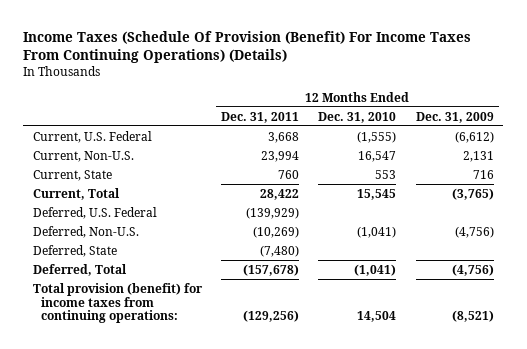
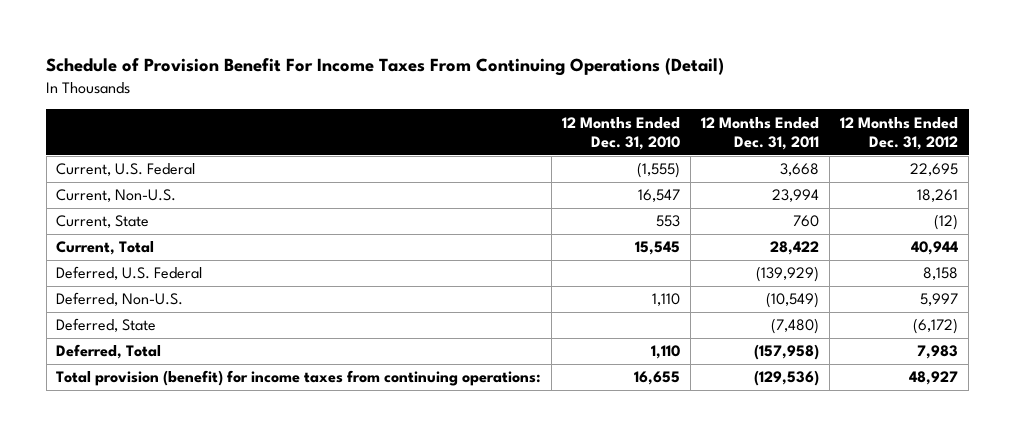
[23,30,472,64] Income Taxes (Schedule Of Provision (Benefit) For Income Taxes From Continuing Operations) (Details) -> [46,58,725,77] Schedule of Provision Benefit For Income Taxes From Continuing Operations (Detail)
[415,111,494,123] Dec. 31, 2009 -> none
none -> [840,116,959,150] 12 Months Ended Dec. 31, 2012
[253,225,300,238] (10,269) -> [766,292,820,309] (10,549)
[357,225,397,238] (1,041) -> [652,293,681,307] 1,110
[243,263,300,276] (157,678) -> [754,344,820,361] (157,958)
[354,263,397,276] (1,041) -> [651,345,681,360] 1,110
[243,310,300,323] (129,256) -> [754,370,820,387] (129,536)
[357,311,397,323] 14,504 -> [634,371,681,386] 16,655

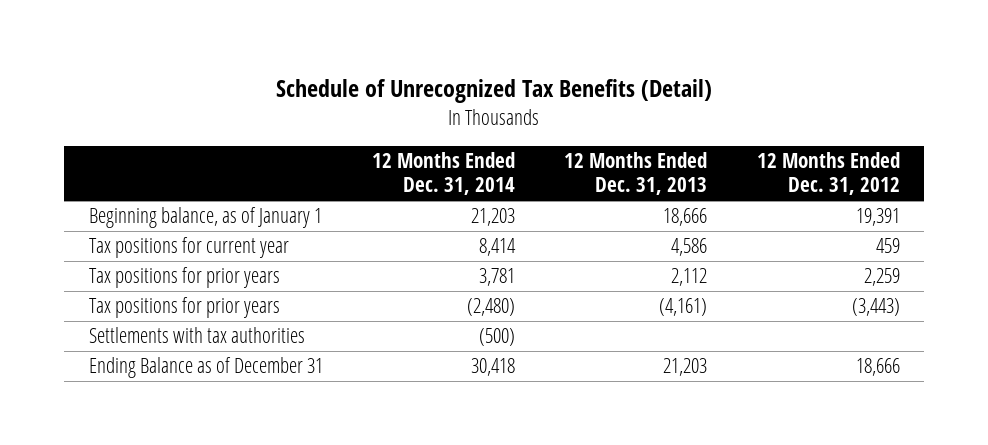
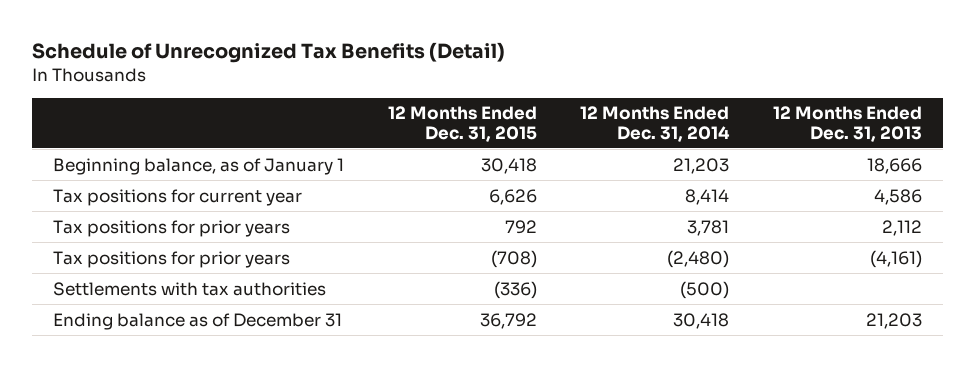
[756,152,900,196] 12 Months Ended Dec. 31, 2012 -> none
none -> [387,106,537,142] 12 Months Ended Dec. 31, 2015
[88,357,323,379] Ending Balance as of December 31 -> [53,312,343,330] Ending balance as of December 31

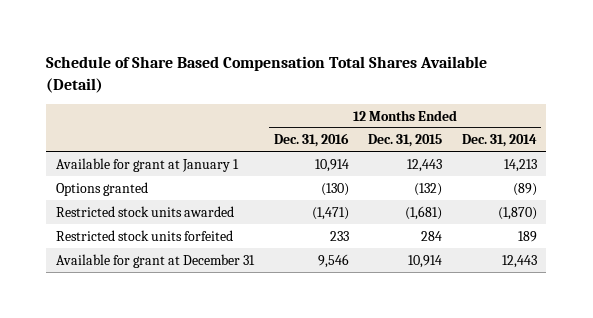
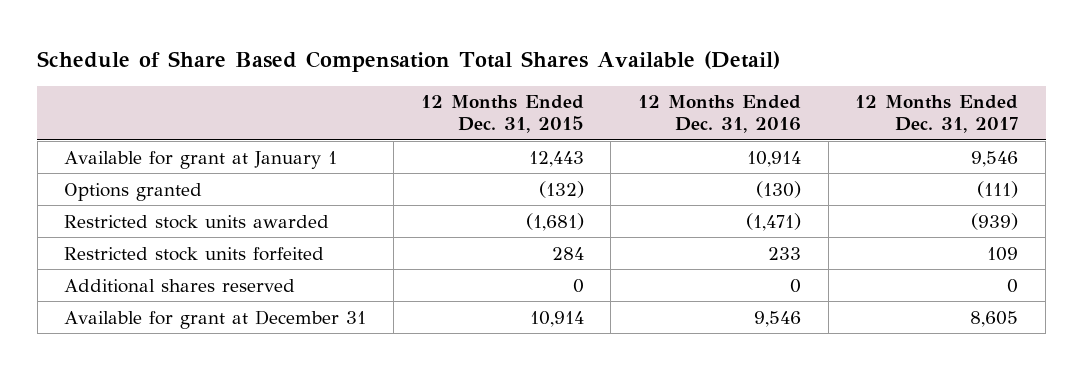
[461,134,537,148] Dec. 31, 2014 -> none
none -> [855,95,1019,134] 12 Months Ended Dec. 31, 2017
none -> [64,278,296,293] Additional shares reserved

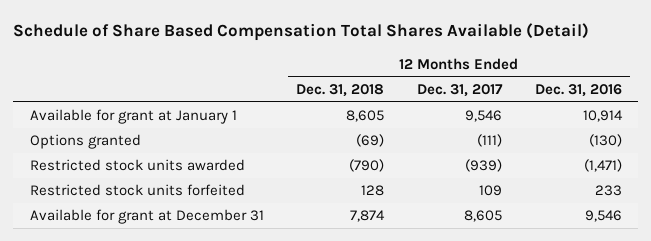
[420,95,584,134] 12 Months Ended Dec. 31, 2015 -> none
none -> [296,83,385,97] Dec. 31, 2018
[64,278,296,293] Additional shares reserved -> none

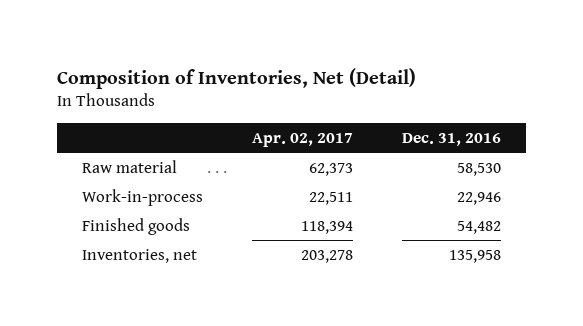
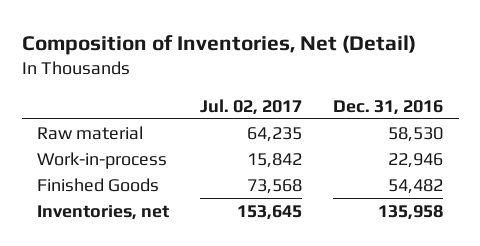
[252,132,354,147] Apr. 02, 2017 -> none
none -> [200,98,303,115] Jul. 02, 2017
[81,217,190,235] Finished goods -> [37,178,160,193] Finished Goods

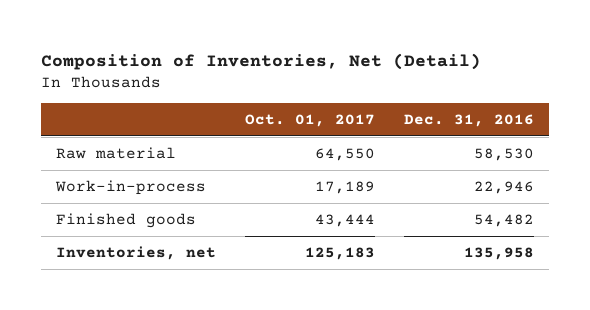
[200,98,303,115] Jul. 02, 2017 -> none
none -> [245,114,376,128] Oct. 01, 2017
[37,178,160,193] Finished Goods -> [55,212,196,228] Finished goods

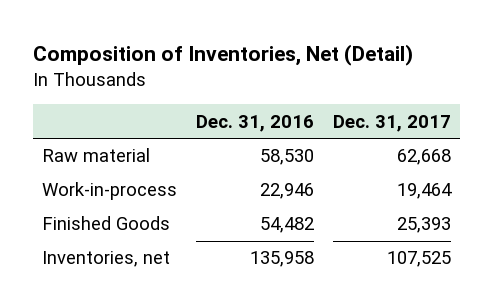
[245,114,376,128] Oct. 01, 2017 -> none
none -> [332,114,451,132] Dec. 31, 2017
[55,212,196,228] Finished goods -> [42,216,171,231] Finished Goods

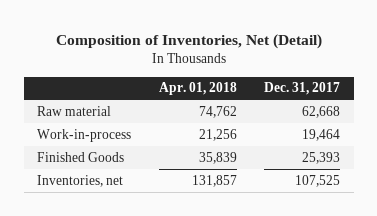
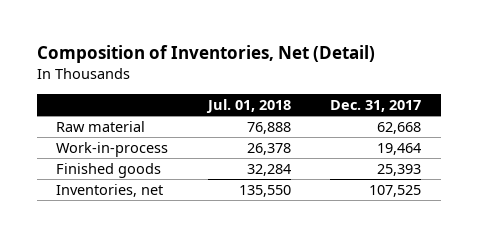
[158,82,237,96] Apr. 01, 2018 -> none
none -> [205,98,291,113] Jul. 01, 2018
[37,151,125,162] Finished Goods -> [56,162,162,178] Finished goods

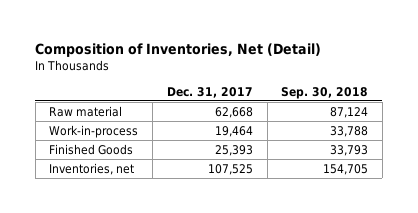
[205,98,291,113] Jul. 01, 2018 -> none
none -> [281,86,369,99] Sep. 30, 2018
[56,162,162,178] Finished goods -> [49,143,134,155] Finished Goods

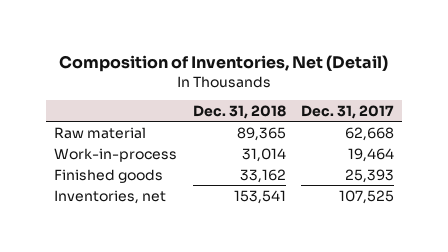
[281,86,369,99] Sep. 30, 2018 -> none
none -> [192,104,286,119] Dec. 31, 2018
[49,143,134,155] Finished Goods -> [54,168,164,183] Finished goods

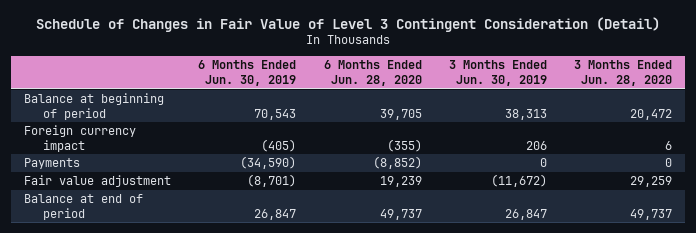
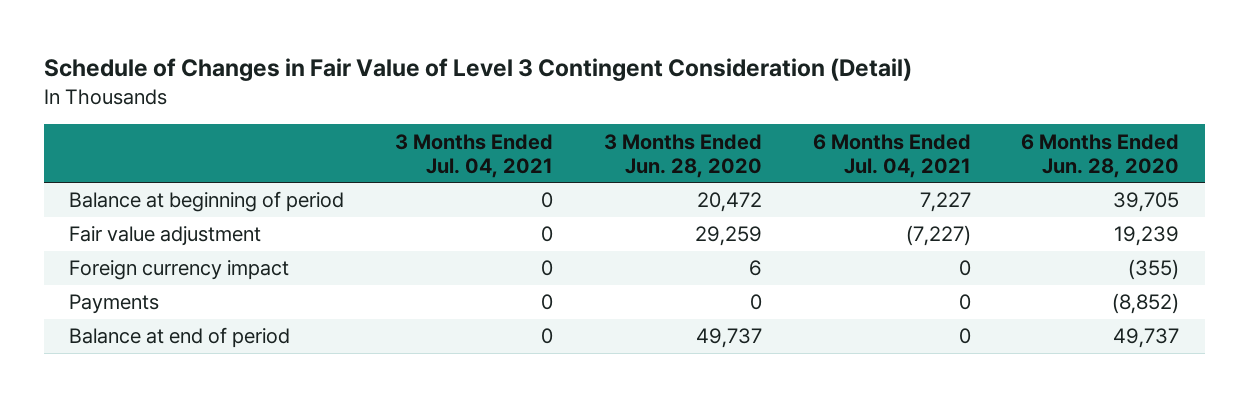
[198,60,297,86] 6 Months Ended Jun. 30, 2019 -> none
[448,60,547,86] 3 Months Ended Jun. 30, 2019 -> none
none -> [395,133,554,178] 3 Months Ended Jul. 04, 2021
none -> [812,133,971,178] 6 Months Ended Jul. 04, 2021
[24,175,172,188] Fair value adjustment -> [69,226,262,247] Fair value adjustment

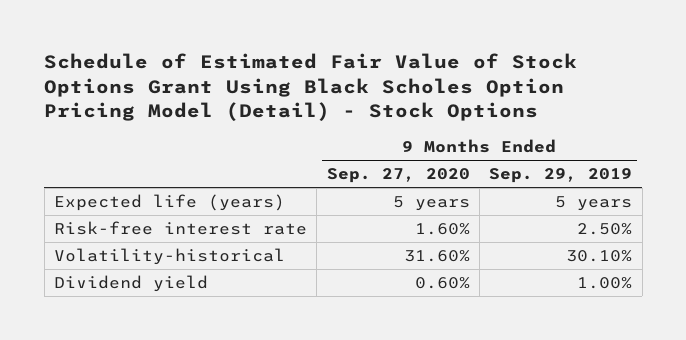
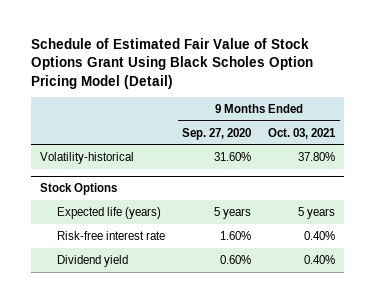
[44,53,578,122] Schedule of Estimated Fair Value of Stock Options Grant Using Black Scholes Option Pricing Model (Detail) - Stock Options -> [31,38,314,89] Schedule of Estimated Fair Value of Stock Options Grant Using Black Scholes Option Pricing Model (Detail)
[489,168,633,184] Sep. 29, 2019 -> none
none -> [268,127,337,139] Oct. 03, 2021
[53,248,285,266] Volatility-historical -> [39,151,134,164] Volatility-historical
none -> [39,183,117,196] Stock Options

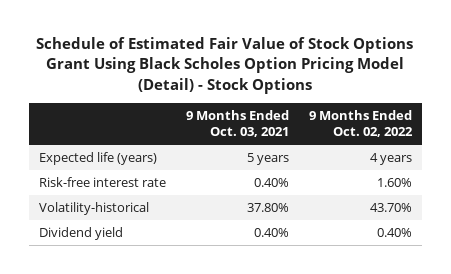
[31,38,314,89] Schedule of Estimated Fair Value of Stock Options Grant Using Black Scholes Option Pricing Model (Detail) -> [36,36,414,94] Schedule of Estimated Fair Value of Stock Options Grant Using Black Scholes Option Pricing Model (Detail) - Stock Options
[182,127,252,140] Sep. 27, 2020 -> none
none -> [308,109,413,138] 9 Months Ended Oct. 02, 2022
[39,183,117,196] Stock Options -> none
[39,151,134,164] Volatility-historical -> [38,202,149,216] Volatility-historical

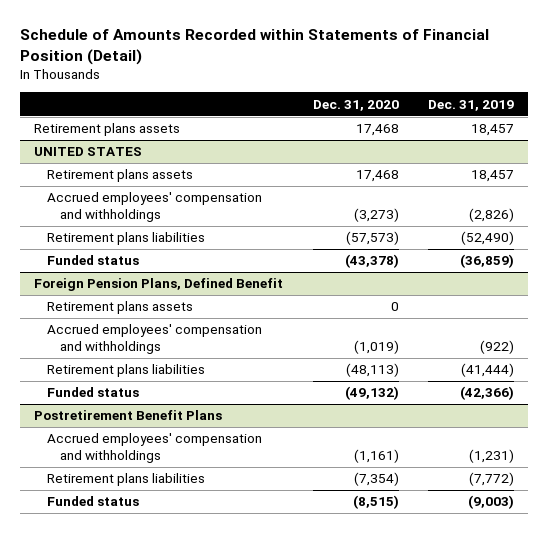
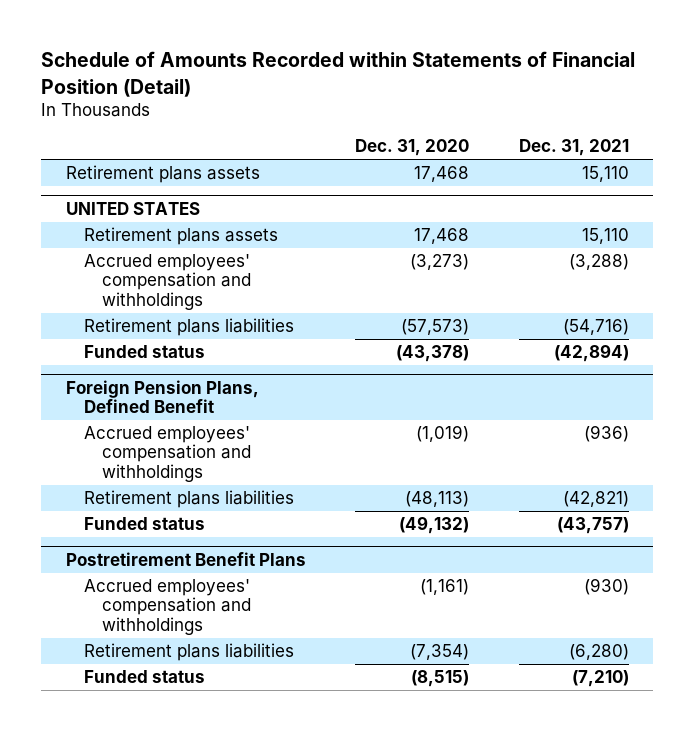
[427,99,514,111] Dec. 31, 2019 -> none
none -> [518,139,629,157] Dec. 31, 2021
[47,301,194,315] Retirement plans assets -> none

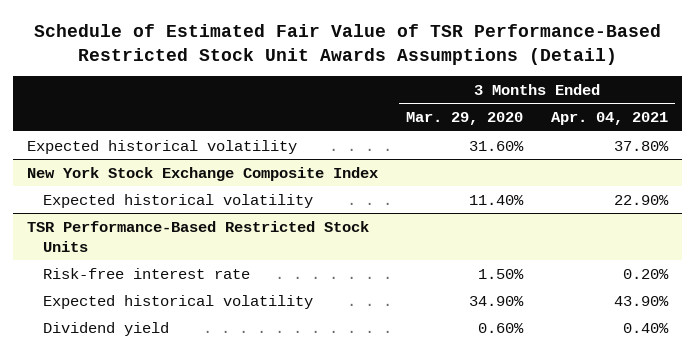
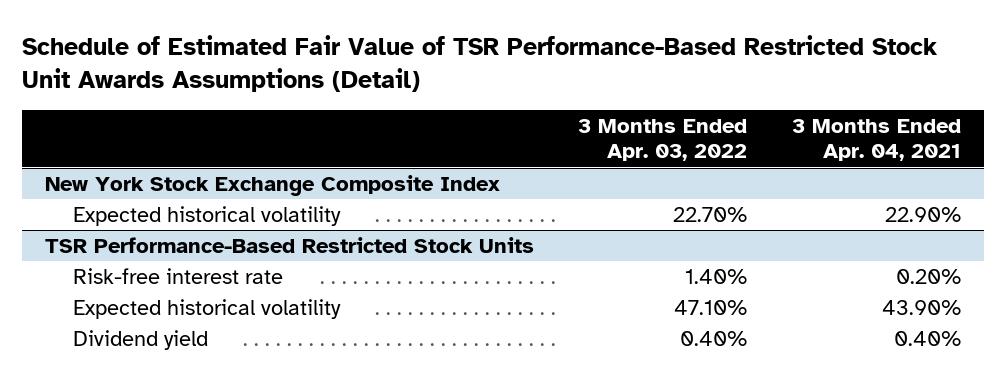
[406,112,524,126] Mar. 29, 2020 -> none
none -> [578,118,748,162] 3 Months Ended Apr. 03, 2022
[26,139,297,154] Expected historical volatility -> none

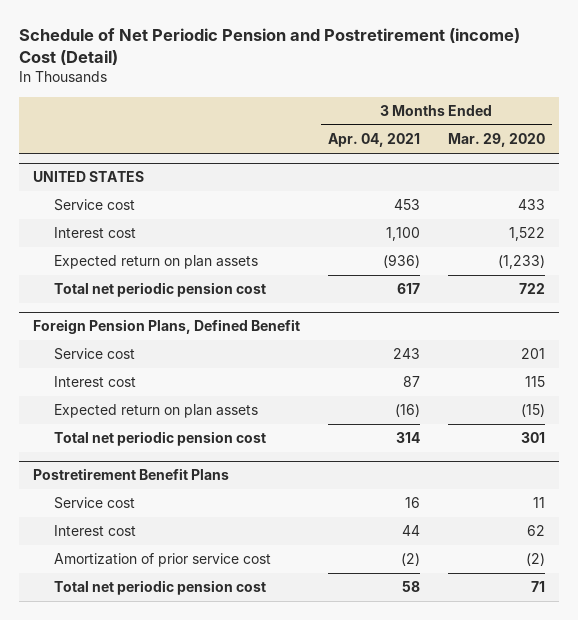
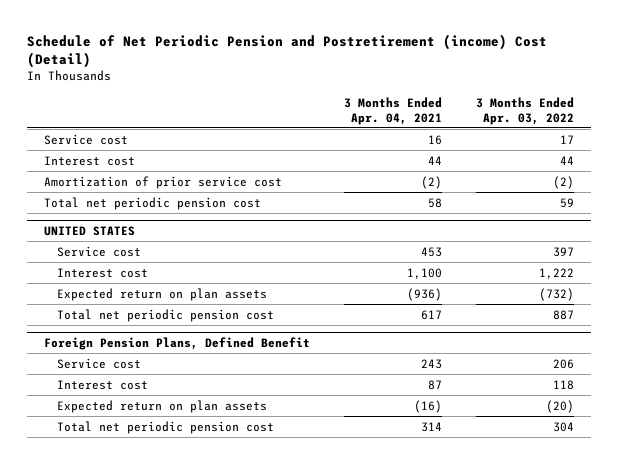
[447,133,545,148] Mar. 29, 2020 -> none
none -> [475,96,574,125] 3 Months Ended Apr. 03, 2022
none -> [44,133,129,145] Service cost
none -> [44,155,136,166] Interest cost
none -> [44,175,283,189] Amortization of prior service cost
none -> [44,196,262,210] Total net periodic pension cost
[32,468,229,481] Postretirement Benefit Plans -> none
[54,497,136,510] Service cost -> none
[54,525,137,537] Interest cost -> none
[54,553,272,568] Amortization of prior service cost -> none
[54,580,267,596] Total net periodic pension cost -> none

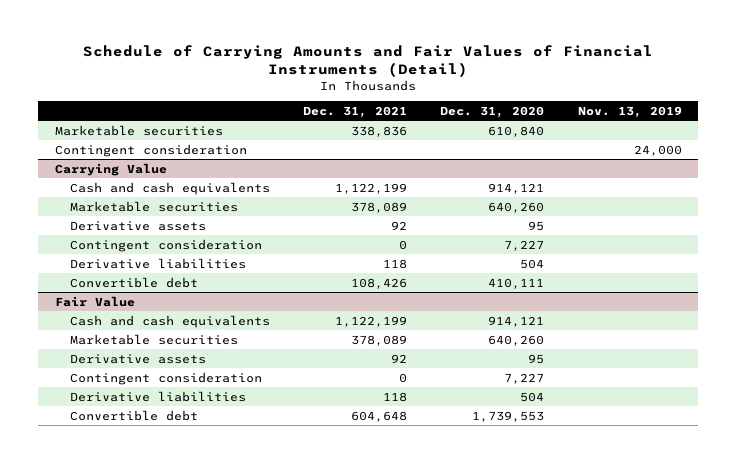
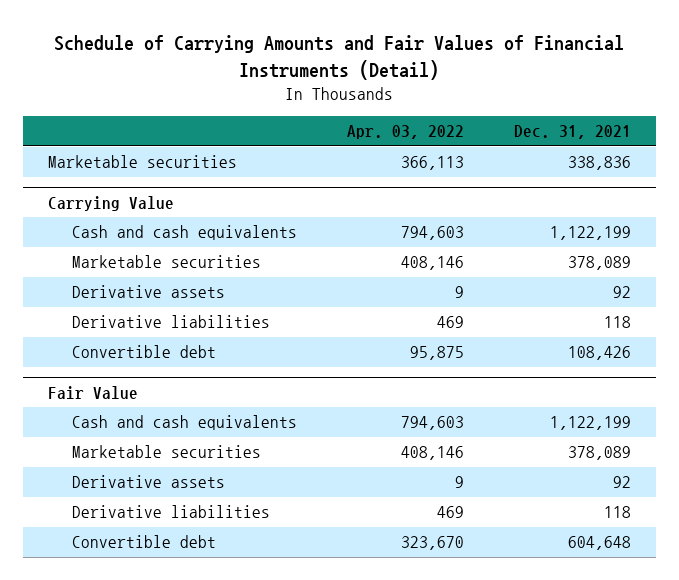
[440,105,545,118] Dec. 31, 2020 -> none
[577,105,682,118] Nov. 13, 2019 -> none
none -> [346,125,464,140] Apr. 03, 2022
[55,143,248,157] Contingent consideration -> none
[69,238,262,252] Contingent consideration -> none
[69,371,262,385] Contingent consideration -> none

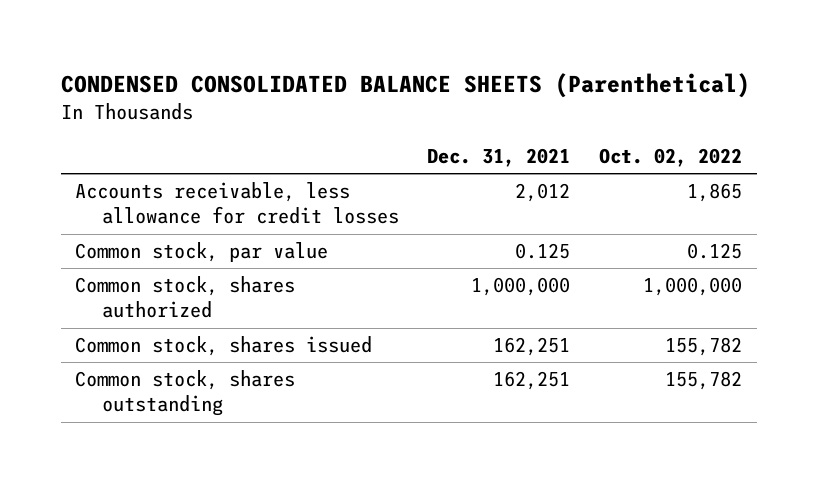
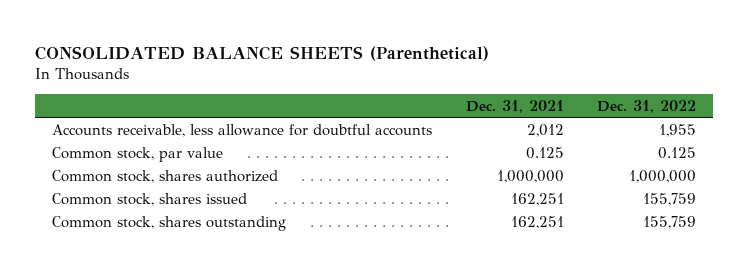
[60,72,750,98] CONDENSED CONSOLIDATED BALANCE SHEETS (Parenthetical) -> [35,45,490,61] CONSOLIDATED BALANCE SHEETS (Parenthetical)
[599,147,743,167] Oct. 02, 2022 -> none
none -> [597,99,697,113] Dec. 31, 2022
[75,182,399,225] Accounts receivable, less allowance for credit losses -> [52,123,433,137] Accounts receivable, less allowance for doubtful accounts

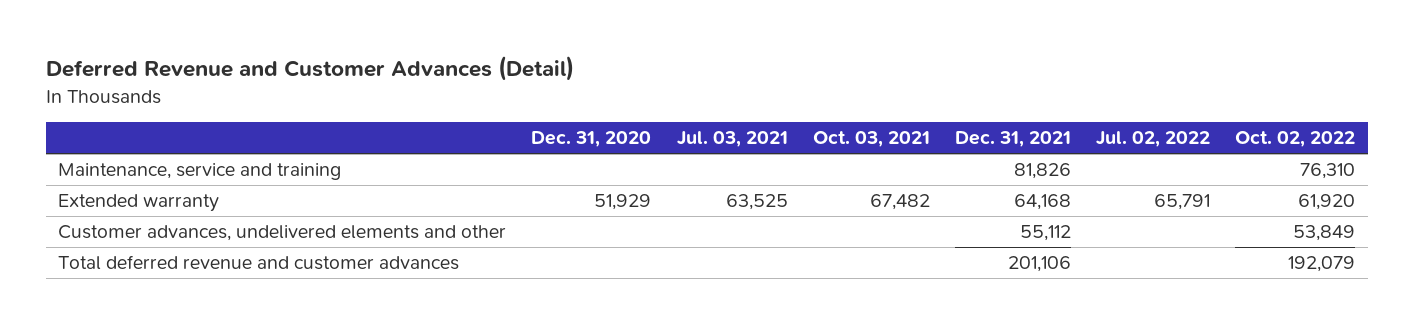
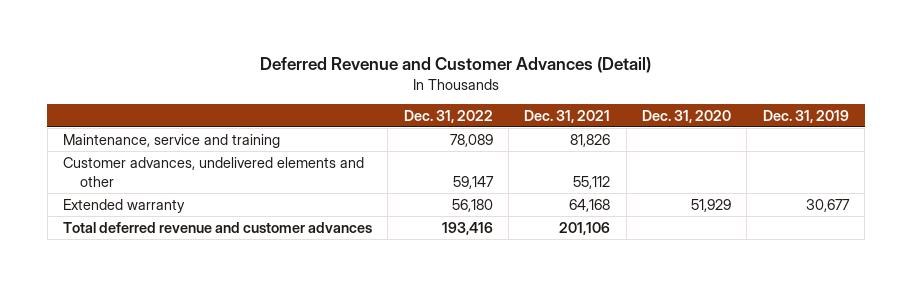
[676,131,788,148] Jul. 03, 2021 -> none
[812,131,930,148] Oct. 03, 2021 -> none
[1095,131,1210,148] Jul. 02, 2022 -> none
[1235,131,1356,148] Oct. 02, 2022 -> none
none -> [403,109,493,123] Dec. 31, 2022
none -> [762,109,849,123] Dec. 31, 2019
[58,194,220,213] Extended warranty -> [62,198,185,213] Extended warranty

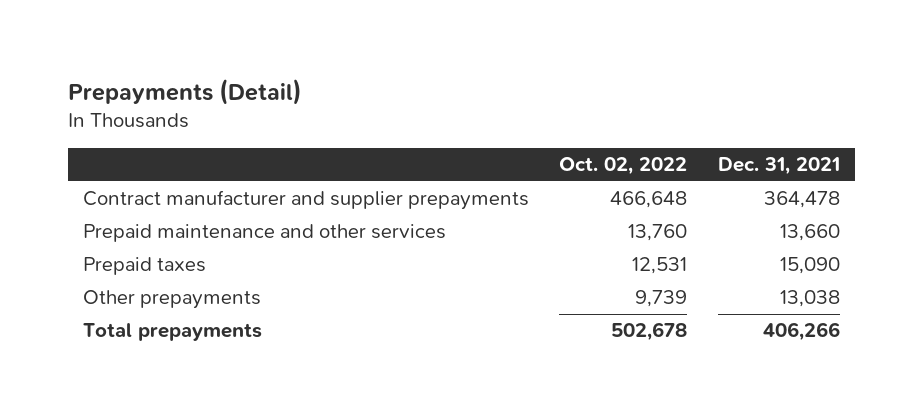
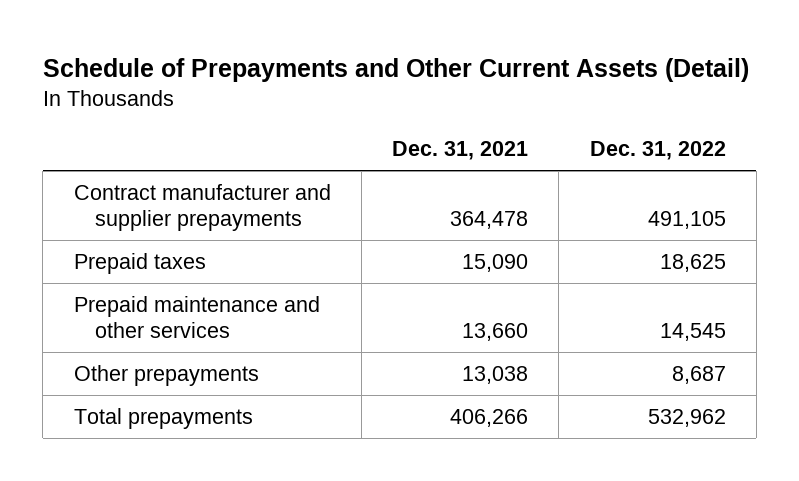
[67,78,302,105] Prepayments (Detail) -> [42,57,749,82] Schedule of Prepayments and Other Current Assets (Detail)
[559,157,688,176] Oct. 02, 2022 -> none
none -> [589,141,726,161] Dec. 31, 2022
[83,224,447,243] Prepaid maintenance and other services -> [73,295,320,338] Prepaid maintenance and other services

